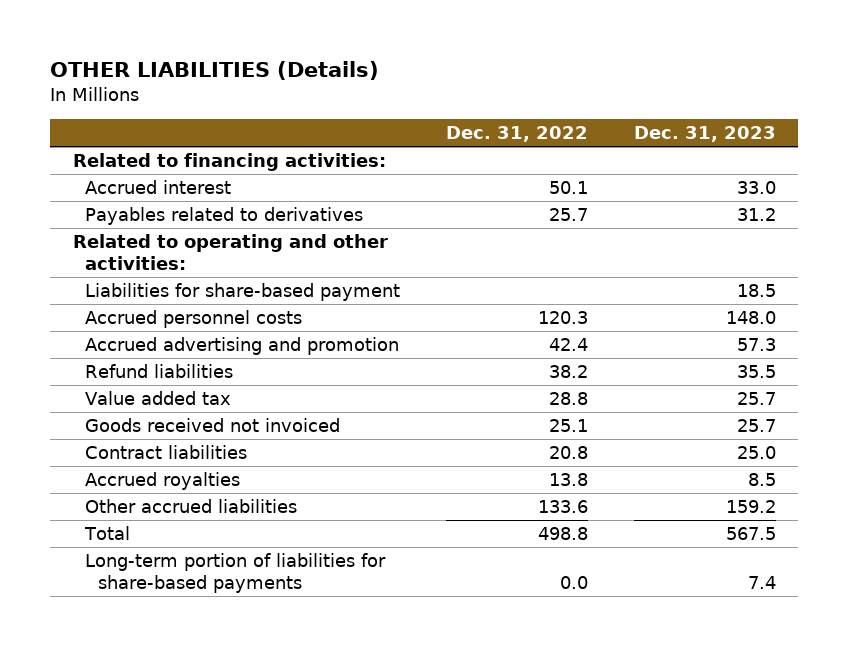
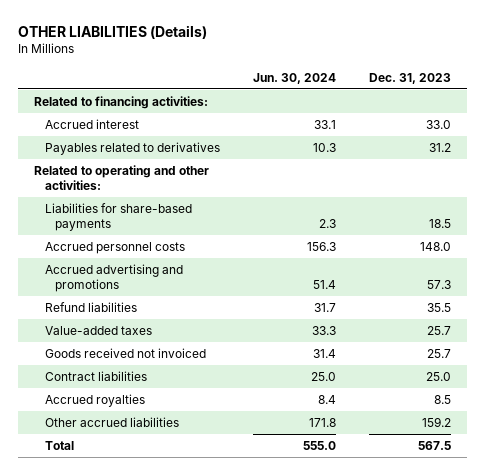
[445,126,588,143] Dec. 31, 2022 -> none
none -> [252,72,336,84] Jun. 30, 2024
[85,282,401,301] Liabilities for share-based payment -> [44,202,192,231] Liabilities for share-based payments
[85,336,400,355] Accrued advertising and promotion -> [44,263,183,292] Accrued advertising and promotions
[85,390,232,405] Value added tax -> [44,325,152,335] Value-added taxes
[85,552,387,594] Long-term portion of liabilities for share-based payments -> none

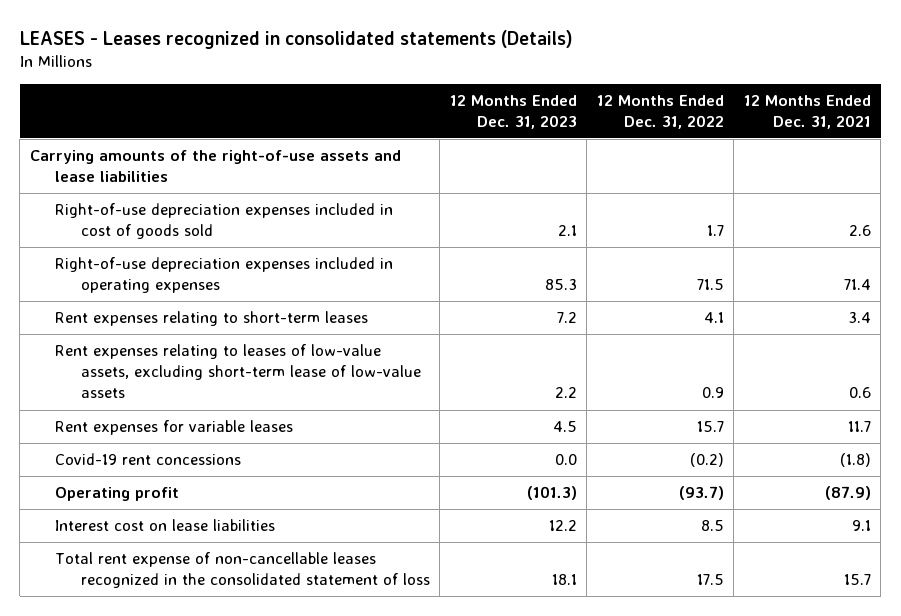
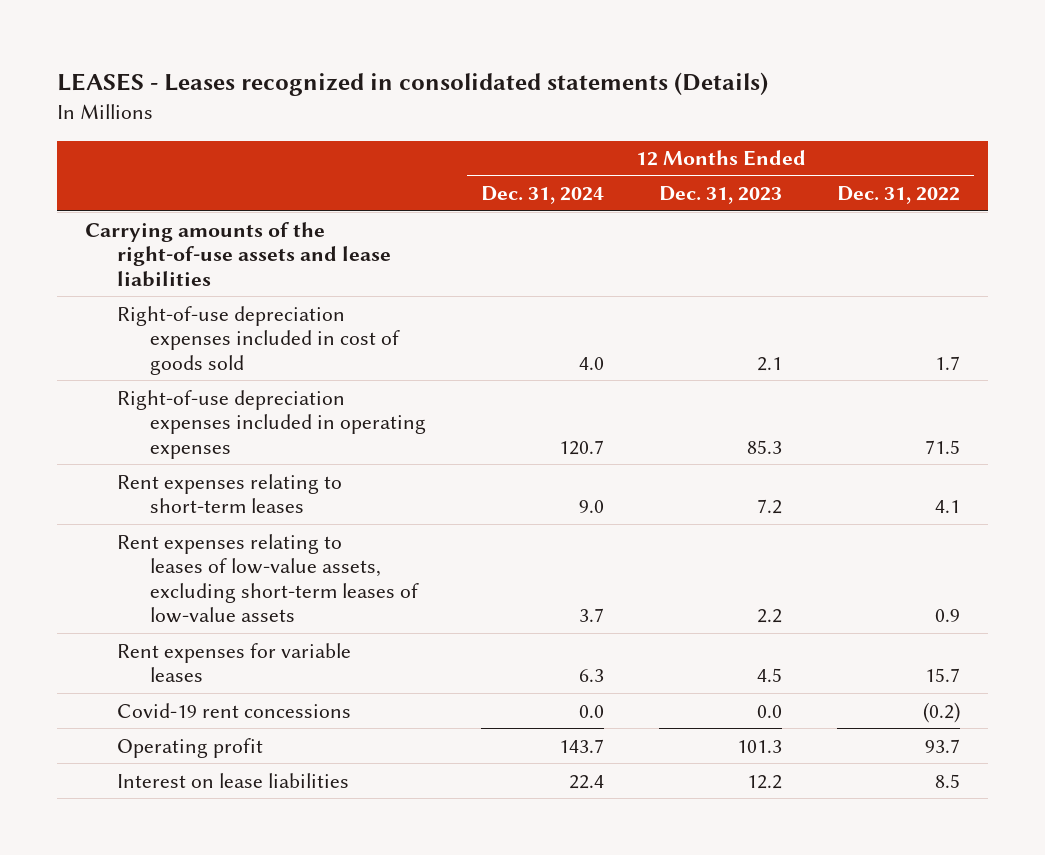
[743,94,871,129] 12 Months Ended Dec. 31, 2021 -> none
none -> [480,186,604,205] Dec. 31, 2024
[55,344,421,399] Rent expenses relating to leases of low-value assets, excluding short-term lease of low-value assets -> [117,533,419,624] Rent expenses relating to leases of low-value assets, excluding short-term leases of low-value assets
[55,552,430,589] Total rent expense of non-cancellable leases recognized in the consolidated statement of loss -> none
[526,486,577,501] (101.3) -> [737,739,783,753] 101.3
[678,486,724,501] (93.7) -> [925,738,961,753] 93.7
[55,519,276,532] Interest cost on lease liabilities -> [117,772,350,788] Interest on lease liabilities

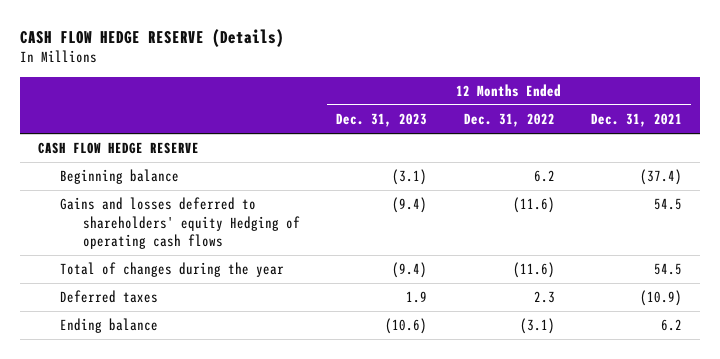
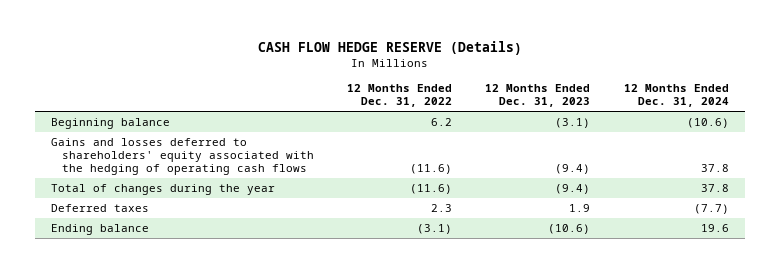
[591,113,683,128] Dec. 31, 2021 -> none
none -> [623,84,729,108] 12 Months Ended Dec. 31, 2024
[38,142,200,155] CASH FLOW HEDGE RESERVE -> none
[60,197,300,249] Gains and losses deferred to shareholders' equity Hedging of operating cash flows -> [51,137,314,175] Gains and losses deferred to shareholders' equity associated with the hedging of operating cash flows

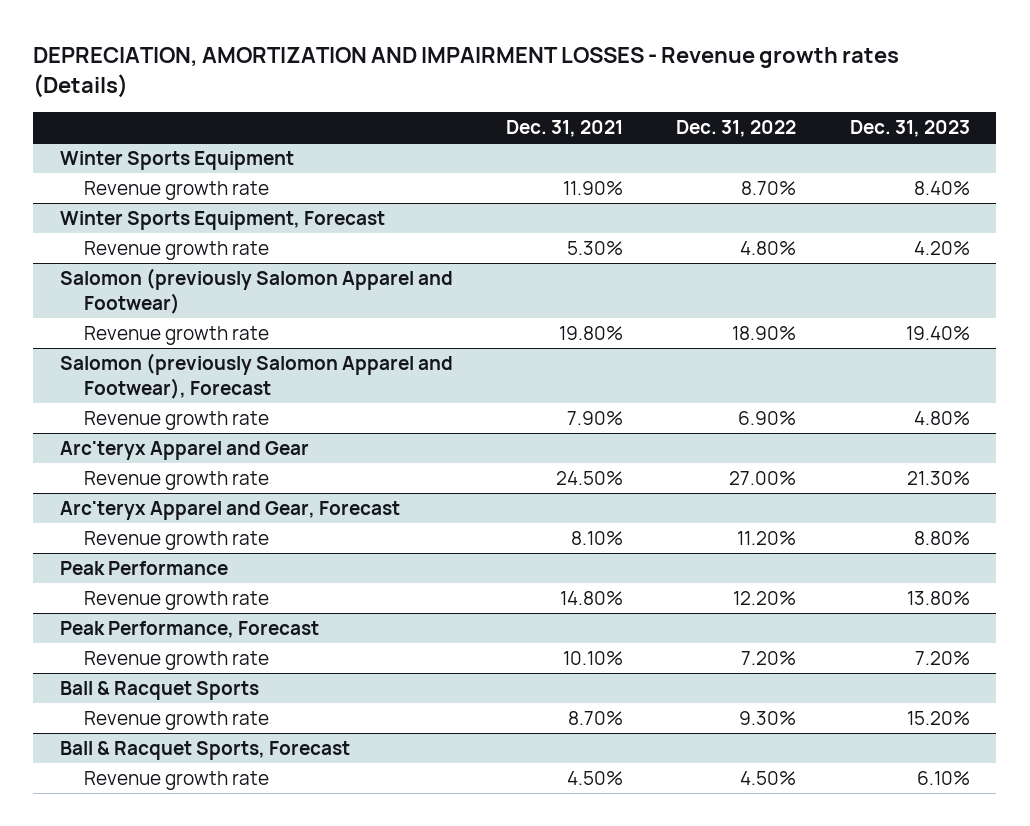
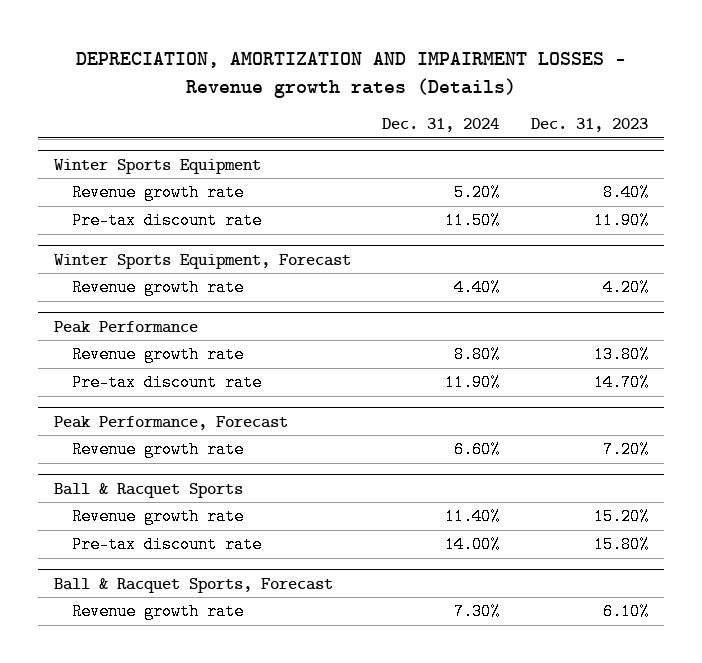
[506,120,624,138] Dec. 31, 2021 -> none
[676,120,797,138] Dec. 31, 2022 -> none
none -> [382,118,500,133] Dec. 31, 2024
none -> [72,212,263,230] Pre-tax discount rate
[59,268,453,314] Salomon (previously Salomon Apparel and Footwear) -> none
[83,326,269,346] Revenue growth rate -> none
[59,353,453,399] Salomon (previously Salomon Apparel and Footwear), Forecast -> none
[83,411,269,431] Revenue growth rate -> none
[59,441,309,461] Arc'teryx Apparel and Gear -> none
[83,471,269,491] Revenue growth rate -> none
[59,501,400,521] Arc'teryx Apparel and Gear, Forecast -> none
[83,531,269,551] Revenue growth rate -> none
none -> [72,374,263,392] Pre-tax discount rate
none -> [72,536,263,554] Pre-tax discount rate

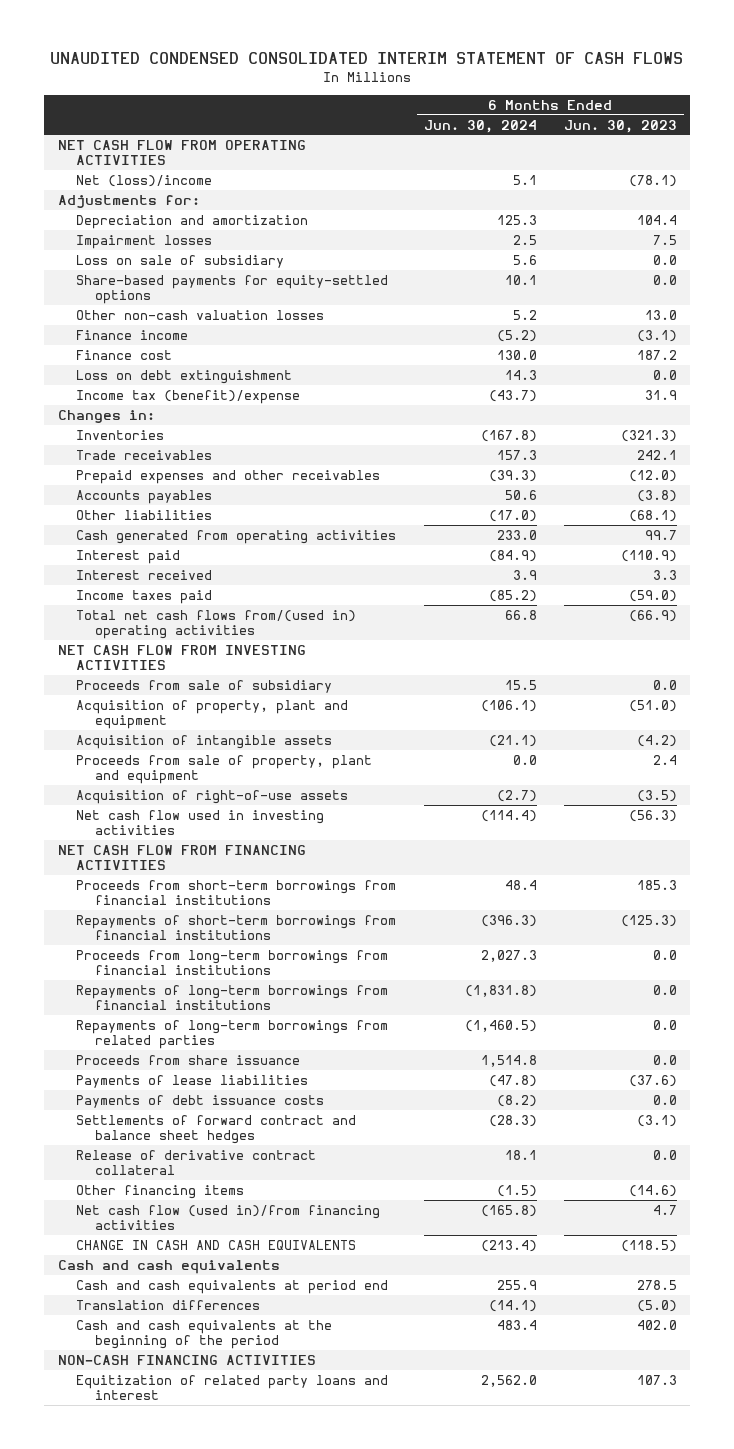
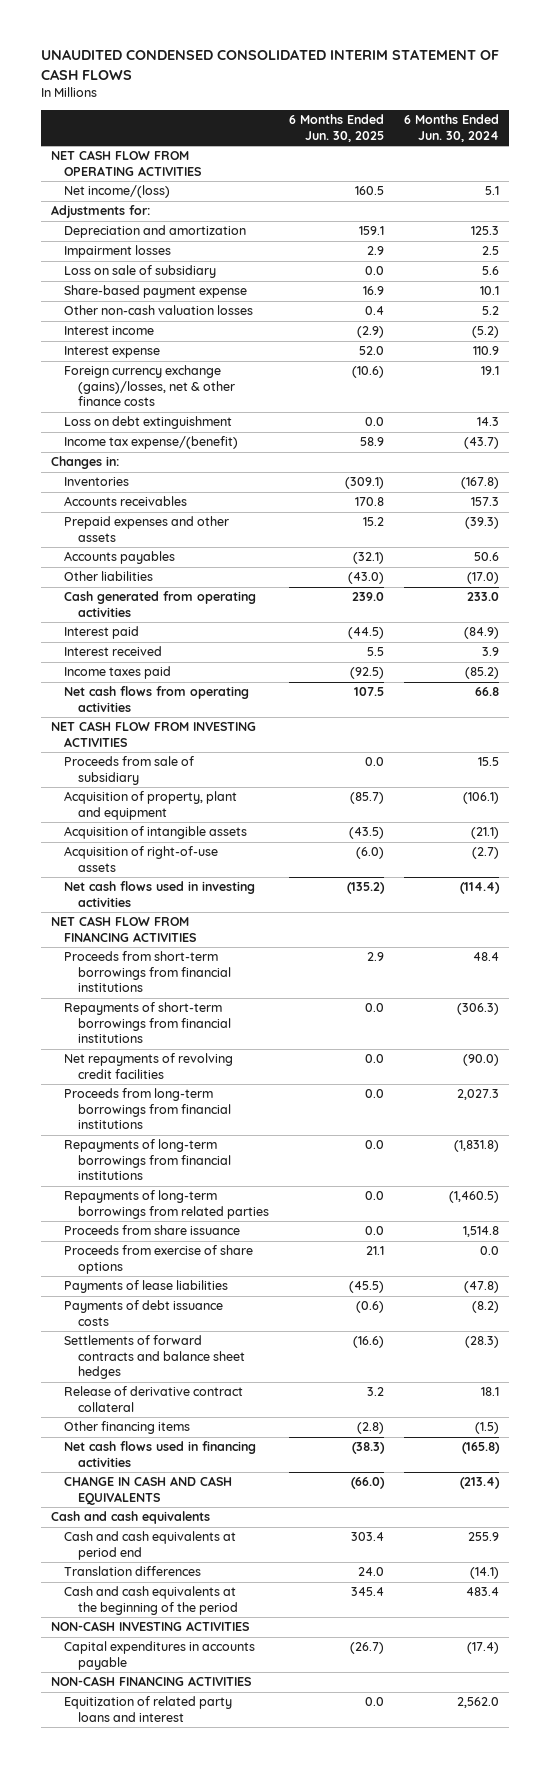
[563,119,677,133] Jun. 30, 2023 -> none
none -> [288,114,384,142] 6 Months Ended Jun. 30, 2025
[76,174,213,187] Net (loss)/income -> [64,185,171,199] Net income/(loss)
[76,274,389,305] Share-based payments for equity-settled options -> [64,285,248,299] Share-based payment expense
[76,349,173,360] Finance cost -> none
[76,329,189,340] Finance income -> [64,326,155,336] Interest income
none -> [64,346,161,359] Interest expense
none -> [64,365,235,407] Foreign currency exchange (gains)/losses, net & other finance costs
[76,389,301,404] Income tax (benefit)/expense -> [64,436,239,450] Income tax expense/(benefit)
[76,449,213,460] Trade receivables -> [64,496,188,507] Accounts receivables
[76,469,381,484] Prepaid expenses and other receivables -> [64,516,230,542] Prepaid expenses and other assets
[76,609,357,640] Total net cash flows from/(used in) operating activities -> [64,686,250,712] Net cash flows from operating activities
[76,754,373,785] Proceeds from sale of property, plant and equipment -> none
[76,809,325,836] Net cash flow used in investing activities -> [64,881,256,907] Net cash flows used in investing activities
[480,914,537,927] (396.3) -> [456,1003,499,1016] (306.3)
none -> [64,1053,234,1079] Net repayments of revolving credit facilities
none -> [64,1245,254,1274] Proceeds from exercise of share options
[76,1114,357,1145] Settlements of forward contract and balance sheet hedges -> [64,1335,245,1380] Settlements of forward contracts and balance sheet hedges
[76,1204,381,1231] Net cash flow (used in)/from financing activities -> [64,1441,257,1467] Net cash flows used in financing activities
none -> [50,1621,249,1632] NON-CASH INVESTING ACTIVITIES
none -> [64,1641,256,1670] Capital expenditures in accounts payable

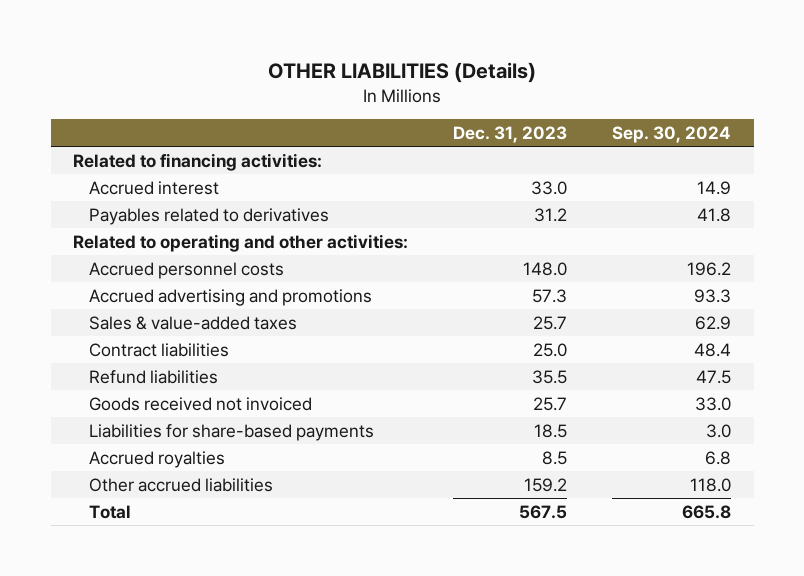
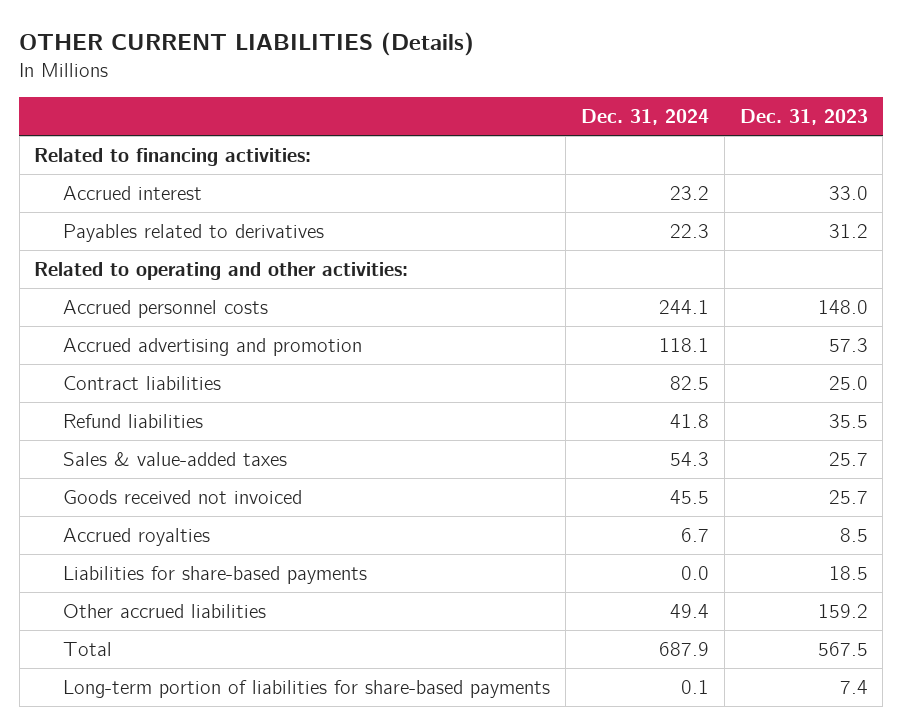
[268,61,537,83] OTHER LIABILITIES (Details) -> [19,32,475,57] OTHER CURRENT LIABILITIES (Details)
[612,126,732,144] Sep. 30, 2024 -> none
none -> [580,108,709,125] Dec. 31, 2024
[88,288,372,306] Accrued advertising and promotions -> [63,338,363,357] Accrued advertising and promotion
[88,315,297,330] Sales & value-added taxes -> [63,452,288,467] Sales & value-added taxes
[88,423,374,441] Liabilities for share-based payments -> [63,566,368,585] Liabilities for share-based payments
none -> [63,680,551,699] Long-term portion of liabilities for share-based payments

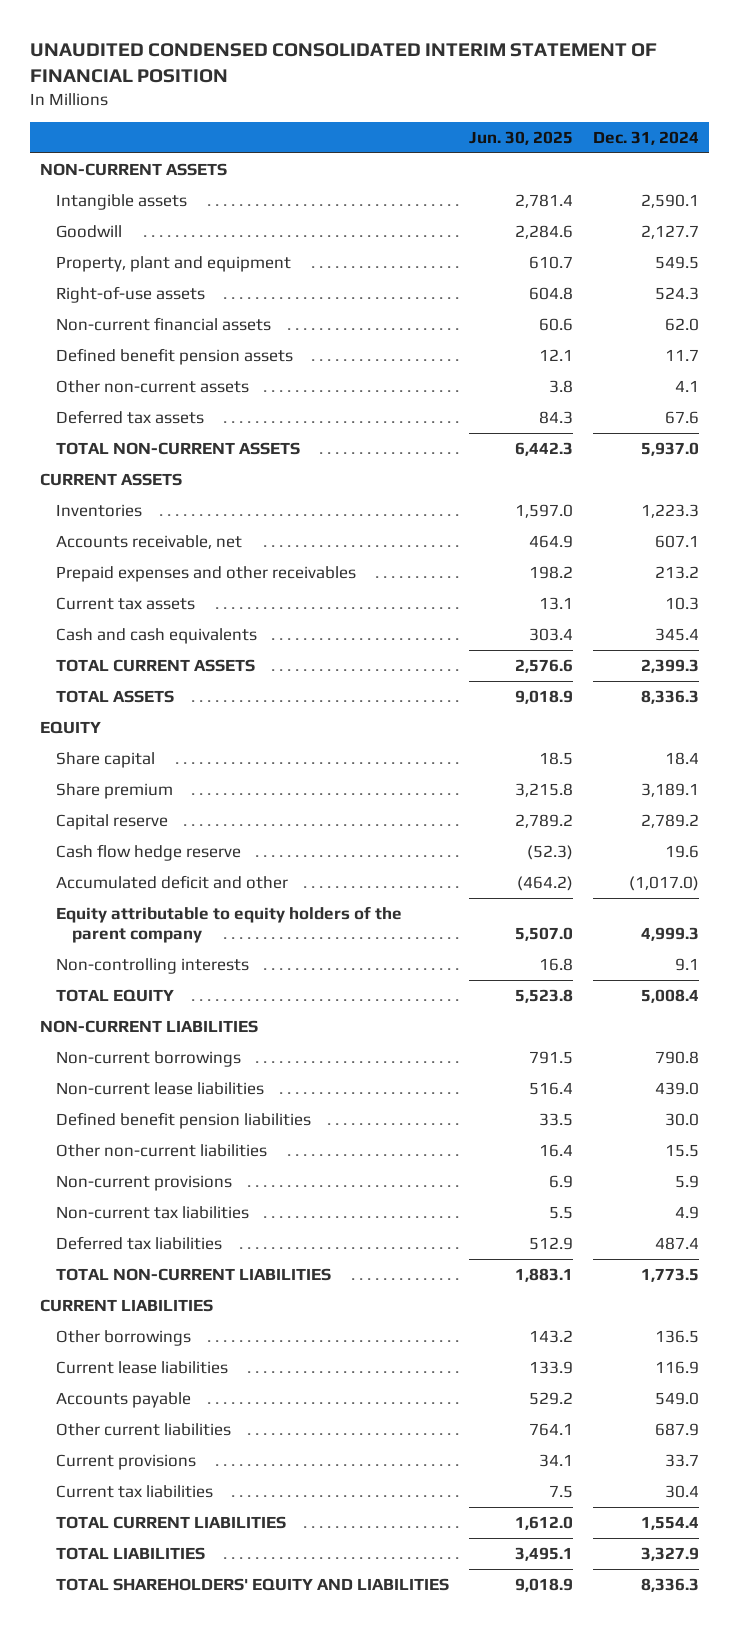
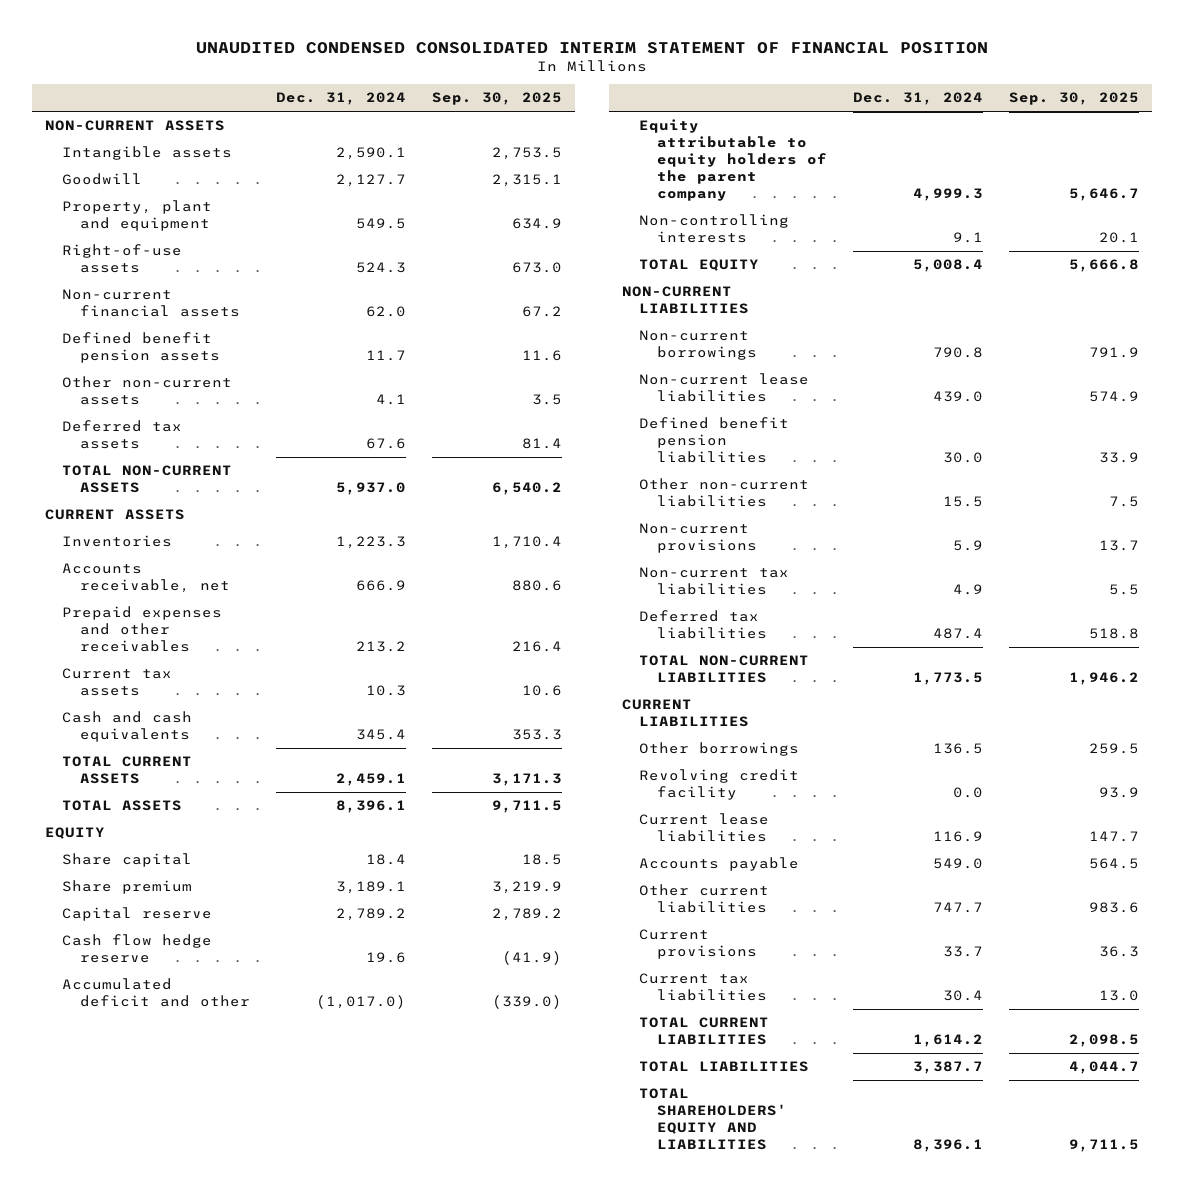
[468,130,573,145] Jun. 30, 2025 -> none
none -> [432,92,563,106] Sep. 30, 2025
[654,534,699,548] 607.1 -> [356,580,407,592] 666.9
[640,658,699,673] 2,399.3 -> [336,773,407,787] 2,459.1
[640,689,699,704] 8,336.3 -> [336,800,407,814] 8,396.1
none -> [639,769,800,801] Revolving credit facility
[654,1422,699,1436] 687.9 -> [933,902,984,914] 747.7
[640,1515,699,1530] 1,554.4 -> [913,1034,984,1048] 1,614.2
[640,1546,699,1561] 3,327.9 -> [913,1061,984,1075] 3,387.7
[640,1577,699,1592] 8,336.3 -> [913,1138,984,1152] 8,396.1

